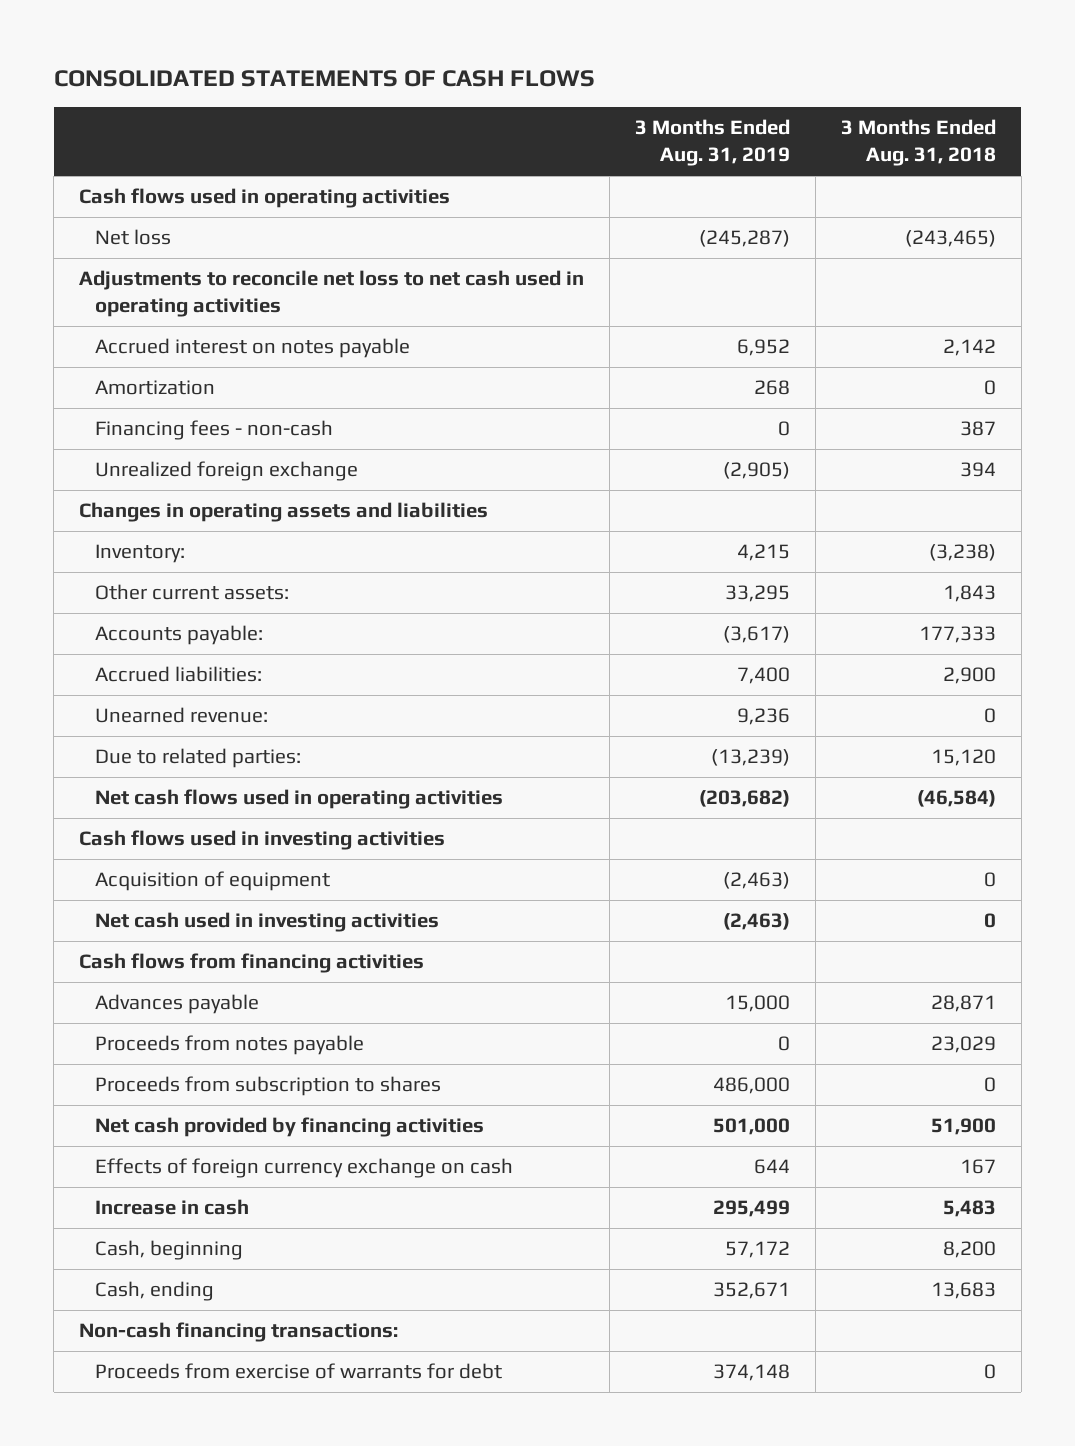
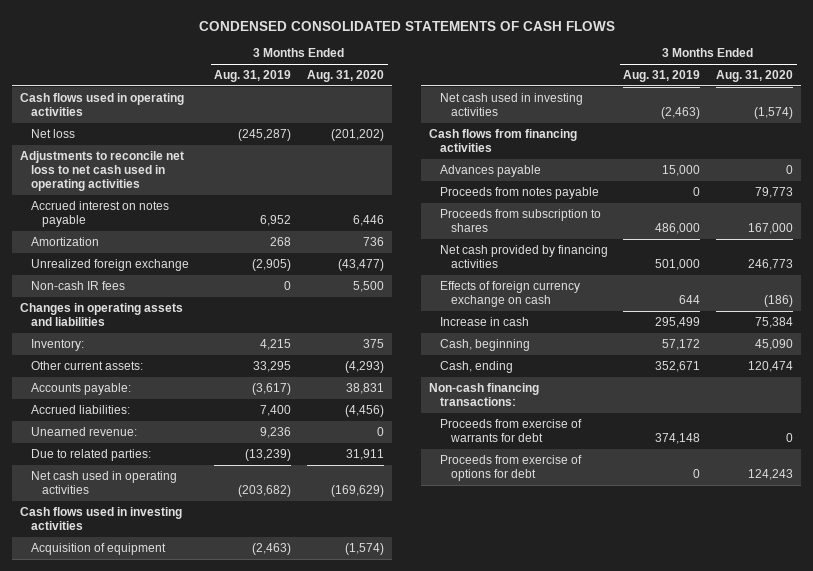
[53,69,595,87] CONSOLIDATED STATEMENTS OF CASH FLOWS -> [198,20,615,31] CONDENSED CONSOLIDATED STATEMENTS OF CASH FLOWS
[840,119,996,167] 3 Months Ended Aug. 31, 2018 -> none
none -> [307,69,385,82] Aug. 31, 2020
[94,420,333,441] Financing fees - non-cash -> none
none -> [30,280,125,290] Non-cash IR fees
[94,789,503,810] Net cash flows used in operating activities -> [30,470,177,495] Net cash used in operating activities
none -> [439,454,582,482] Proceeds from exercise of options for debt

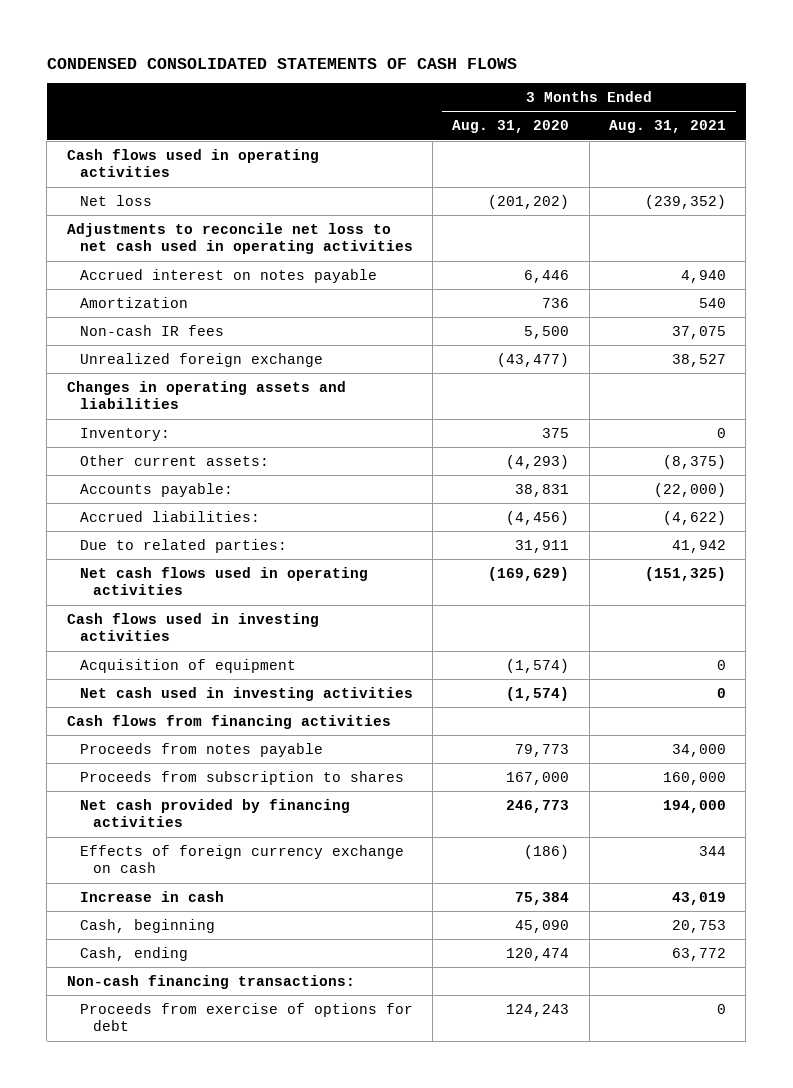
[214,69,292,82] Aug. 31, 2019 -> none
none -> [608,120,726,134] Aug. 31, 2021
[30,258,189,271] Unrealized foreign exchange -> [79,352,323,367] Unrealized foreign exchange
[30,426,137,436] Unearned revenue: -> none
[30,470,177,495] Net cash used in operating activities -> [79,566,368,596] Net cash flows used in operating activities
[439,164,541,177] Advances payable -> none
[439,418,582,443] Proceeds from exercise of warrants for debt -> none

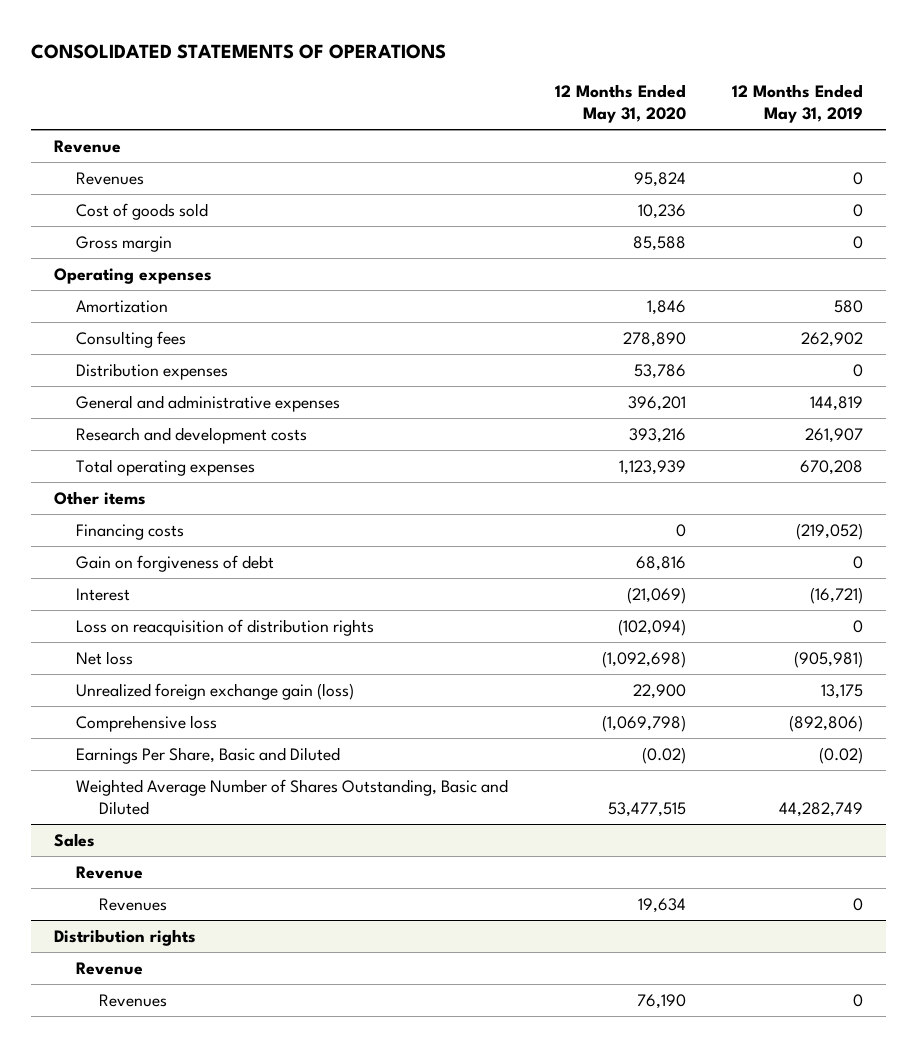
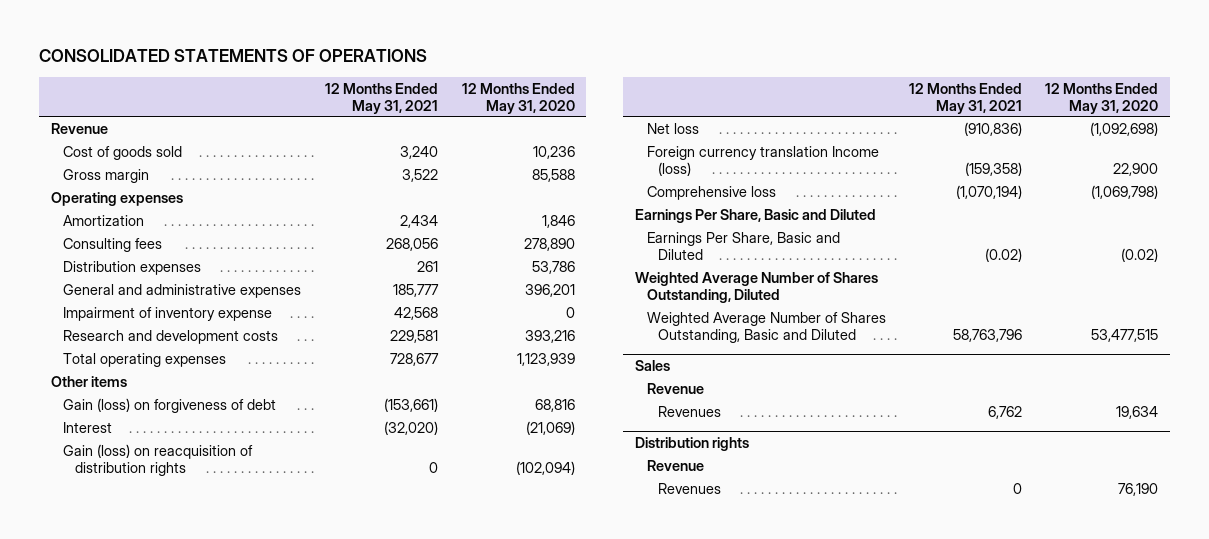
[732,83,864,124] 12 Months Ended May 31, 2019 -> none
none -> [325,82,439,114] 12 Months Ended May 31, 2021
[76,171,145,185] Revenues -> none
none -> [62,306,272,321] Impairment of inventory expense
[76,523,185,540] Financing costs -> none
[76,554,275,572] Gain on forgiveness of debt -> [62,397,276,413] Gain (loss) on forgiveness of debt
[76,618,375,636] Loss on reacquisition of distribution rights -> [62,443,253,476] Gain (loss) on reacquisition of distribution rights
[76,682,355,700] Unrealized foreign exchange gain (loss) -> [646,145,879,176] Foreign currency translation Income (loss)
none -> [634,208,876,223] Earnings Per Share, Basic and Diluted
none -> [634,271,878,303] Weighted Average Number of Shares Outstanding, Diluted

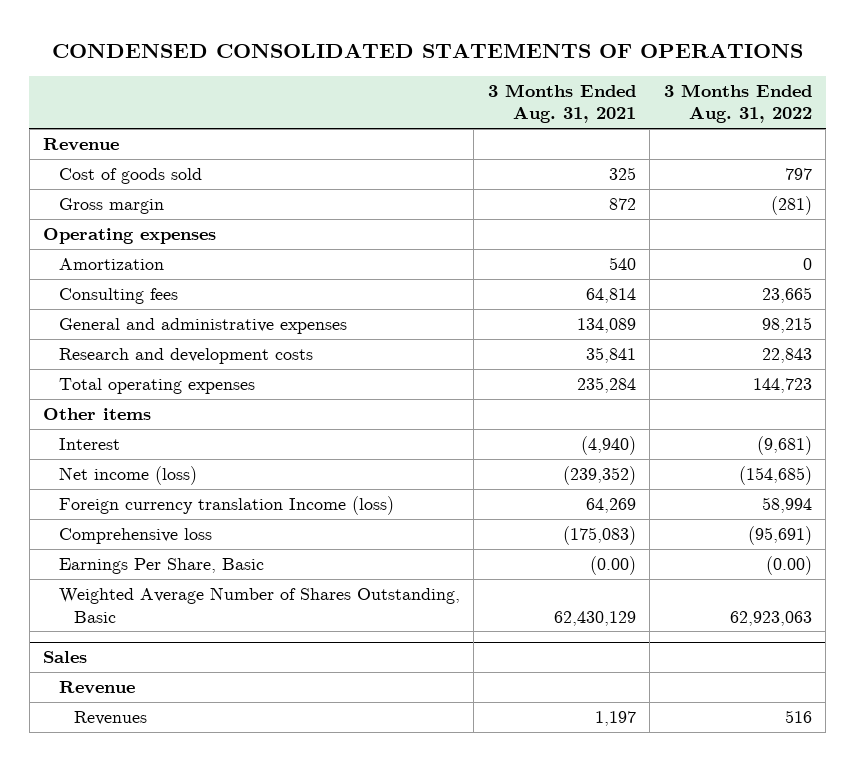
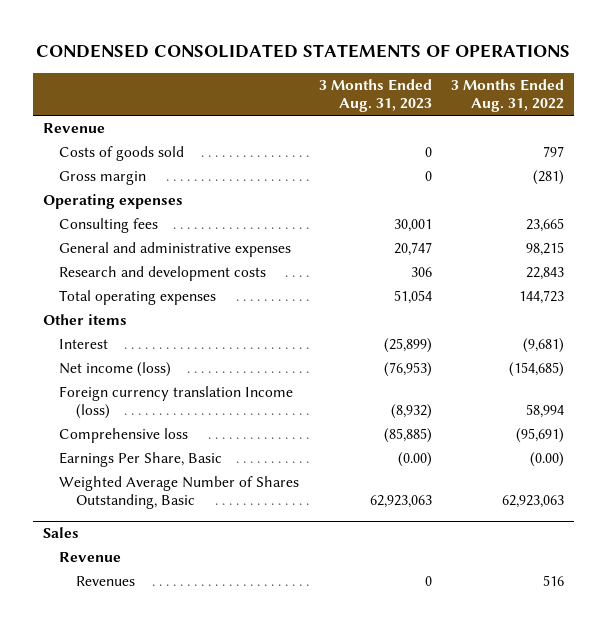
[487,84,636,124] 3 Months Ended Aug. 31, 2021 -> none
none -> [318,78,432,113] 3 Months Ended Aug. 31, 2023
[58,168,202,185] Cost of goods sold -> [59,146,185,162] Costs of goods sold
[58,258,164,271] Amortization -> none

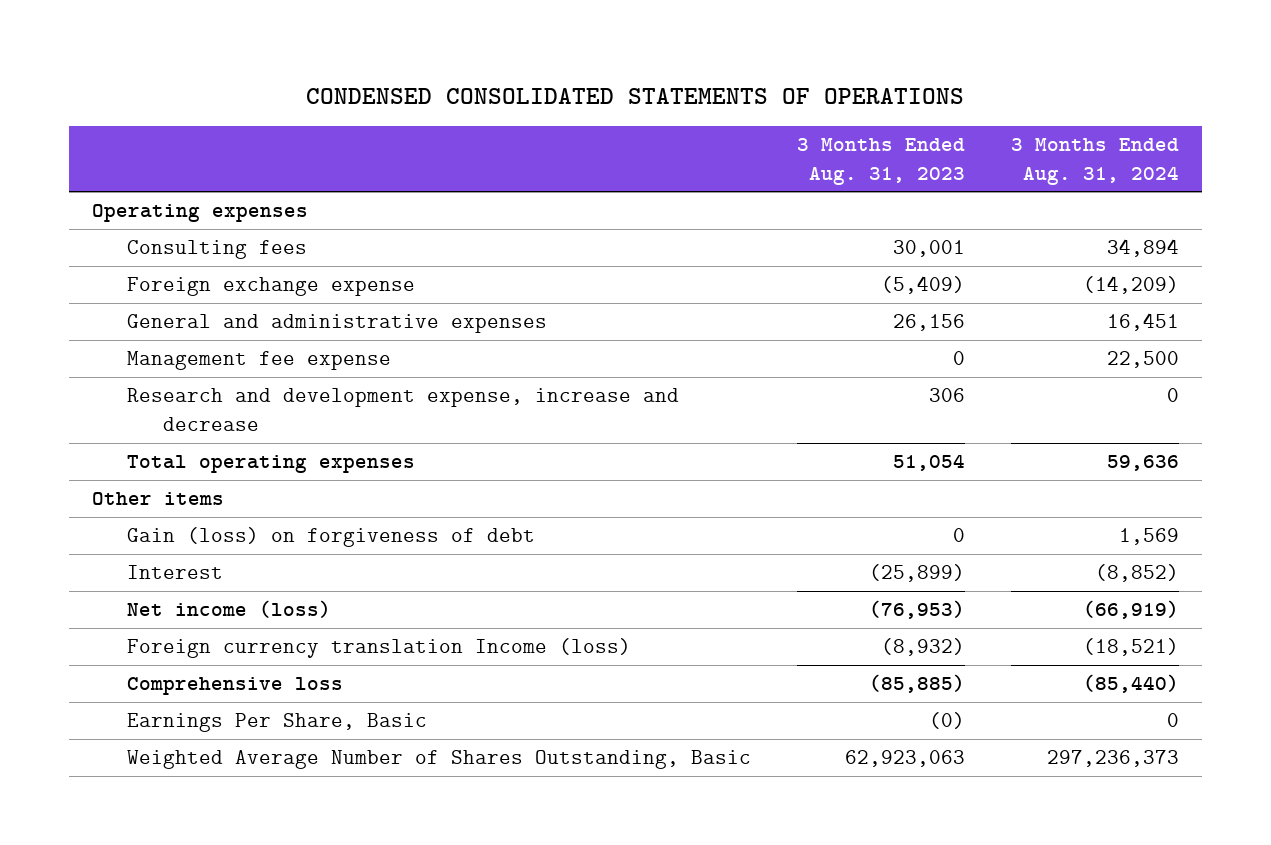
[450,78,564,113] 3 Months Ended Aug. 31, 2022 -> none
none -> [1010,138,1179,185] 3 Months Ended Aug. 31, 2024
[42,123,105,134] Revenue -> none
[59,146,185,162] Costs of goods sold -> none
[59,171,147,186] Gross margin -> none
[59,266,267,282] Research and development costs -> none
none -> [127,277,416,297] Foreign exchange expense
[393,242,432,257] 20,747 -> [893,314,966,332] 26,156
none -> [127,351,392,371] Management fee expense
none -> [127,388,680,431] Research and development expense, increase and decrease
none -> [127,527,536,548] Gain (loss) on forgiveness of debt
[397,452,432,468] (0.00) -> [929,712,966,730] (0)
[42,527,79,539] Sales -> none
[59,552,122,563] Revenue -> none
[76,576,136,587] Revenues -> none

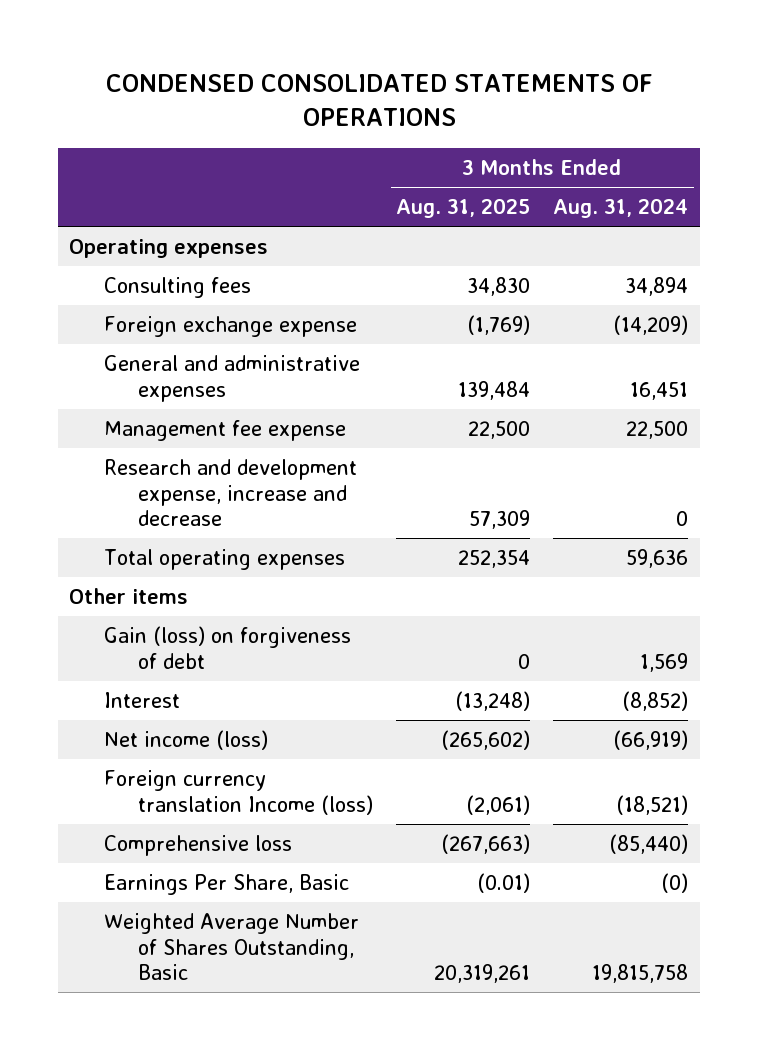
[797,138,966,185] 3 Months Ended Aug. 31, 2023 -> none
none -> [396,198,531,219] Aug. 31, 2025
[1166,713,1179,728] 0 -> [661,873,689,894] (0)
[1046,750,1179,768] 297,236,373 -> [592,964,689,984] 19,815,758

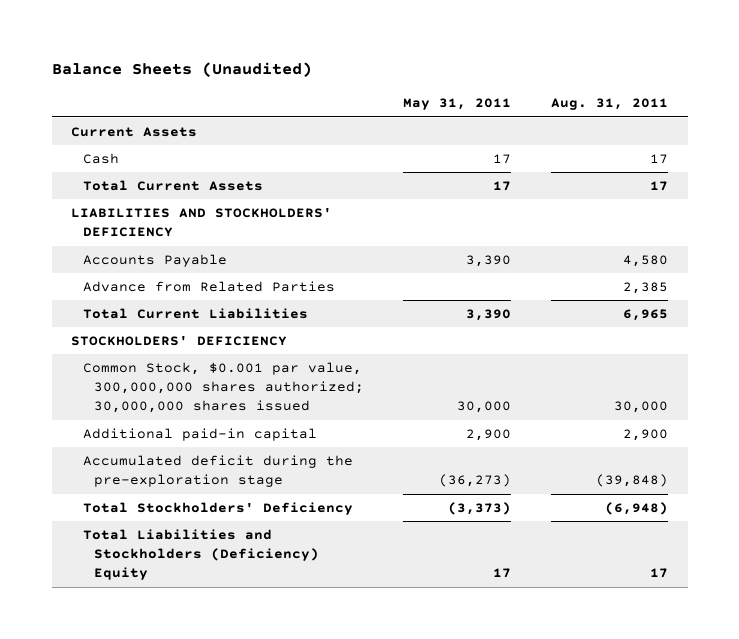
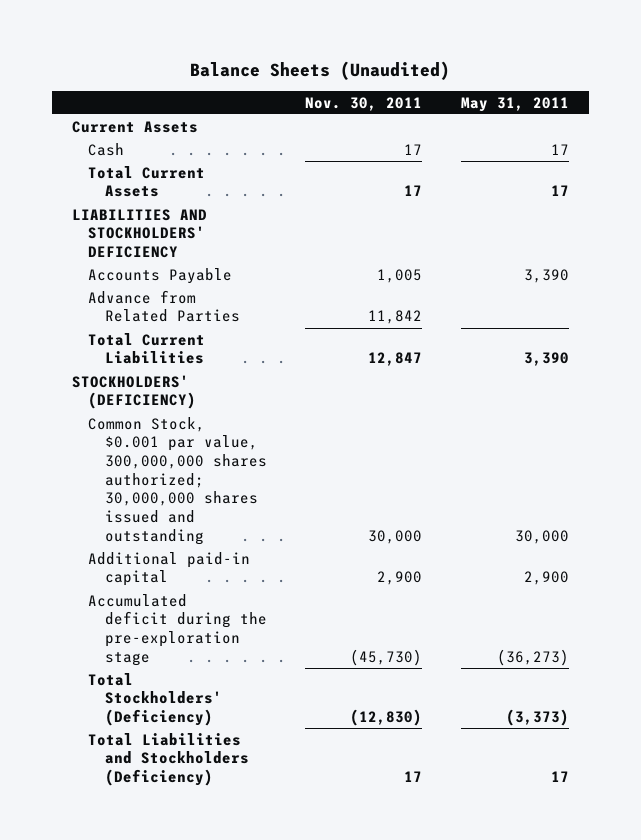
[550,98,668,111] Aug. 31, 2011 -> none
none -> [305,96,423,111] Nov. 30, 2011
[71,336,288,347] STOCKHOLDERS' DEFICIENCY -> [71,374,197,410] STOCKHOLDERS' (DEFICIENCY)
[82,362,364,414] Common Stock, $0.001 par value, 300,000,000 shares authorized; 30,000,000 shares issued -> [88,416,267,545] Common Stock, $0.001 par value, 300,000,000 shares authorized; 30,000,000 shares issued and outstanding
[82,502,353,516] Total Stockholders' Deficiency -> [88,672,222,727] Total Stockholders' (Deficiency)
[82,529,319,581] Total Liabilities and Stockholders (Deficiency) Equity -> [88,732,249,787] Total Liabilities and Stockholders (Deficiency)

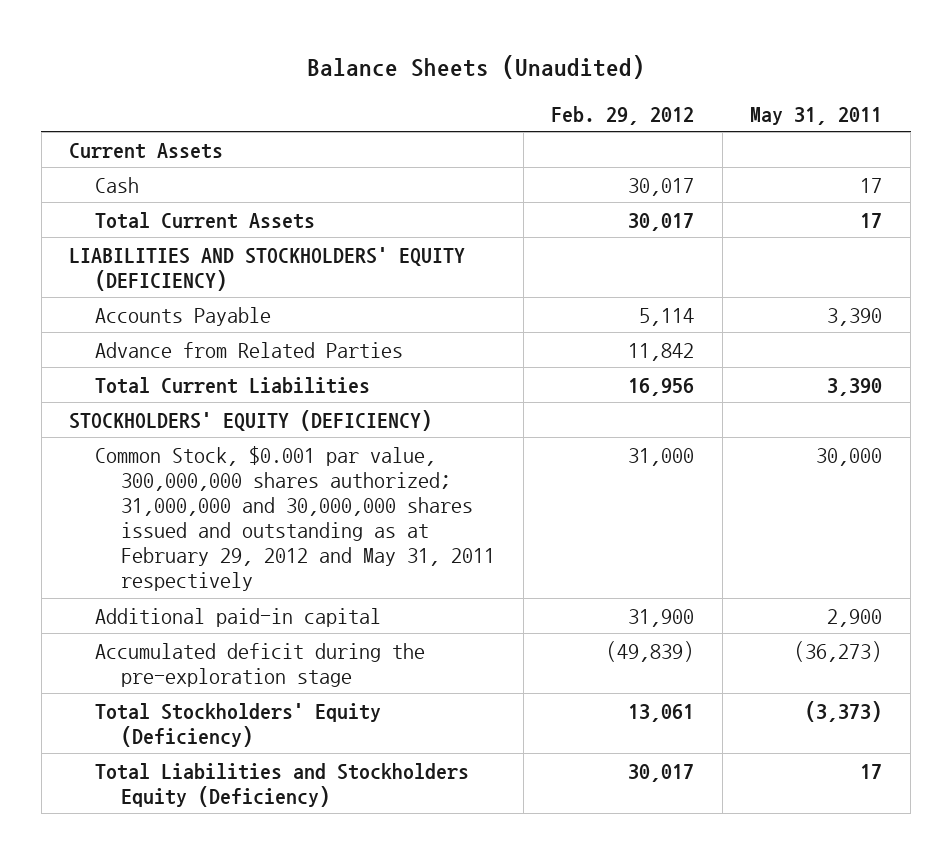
[305,96,423,111] Nov. 30, 2011 -> none
none -> [551,105,695,125] Feb. 29, 2012
[71,208,207,259] LIABILITIES AND STOCKHOLDERS' DEFICIENCY -> [69,246,466,291] LIABILITIES AND STOCKHOLDERS' EQUITY (DEFICIENCY)
[71,374,197,410] STOCKHOLDERS' (DEFICIENCY) -> [69,409,433,431] STOCKHOLDERS' EQUITY (DEFICIENCY)
[88,416,267,545] Common Stock, $0.001 par value, 300,000,000 shares authorized; 30,000,000 shares issued and outstanding -> [95,445,495,592] Common Stock, $0.001 par value, 300,000,000 shares authorized; 31,000,000 and 30,000,000 shares issued and outstanding as at February 29, 2012 and May 31, 2011 respectively
[88,672,222,727] Total Stockholders' (Deficiency) -> [95,702,382,747] Total Stockholders' Equity (Deficiency)
[88,732,249,787] Total Liabilities and Stockholders (Deficiency) -> [95,762,470,807] Total Liabilities and Stockholders Equity (Deficiency)

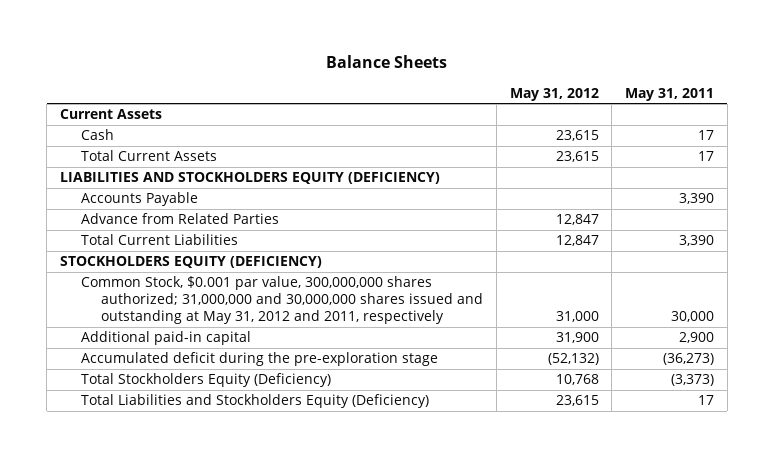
[306,54,645,79] Balance Sheets (Unaudited) -> [326,55,448,69] Balance Sheets
[551,105,695,125] Feb. 29, 2012 -> none
none -> [509,87,599,101] May 31, 2012
[69,246,466,291] LIABILITIES AND STOCKHOLDERS' EQUITY (DEFICIENCY) -> [60,172,441,185] LIABILITIES AND STOCKHOLDERS EQUITY (DEFICIENCY)
[69,409,433,431] STOCKHOLDERS' EQUITY (DEFICIENCY) -> [60,256,323,269] STOCKHOLDERS EQUITY (DEFICIENCY)
[95,445,495,592] Common Stock, $0.001 par value, 300,000,000 shares authorized; 31,000,000 and 30,000,000 shares issued and outstanding as at February 29, 2012 and May 31, 2011 respectively -> [80,276,484,325] Common Stock, $0.001 par value, 300,000,000 shares authorized; 31,000,000 and 30,000,000 shares issued and outstanding at May 31, 2012 and 2011, respectively
[95,702,382,747] Total Stockholders' Equity (Deficiency) -> [80,373,331,388] Total Stockholders Equity (Deficiency)

